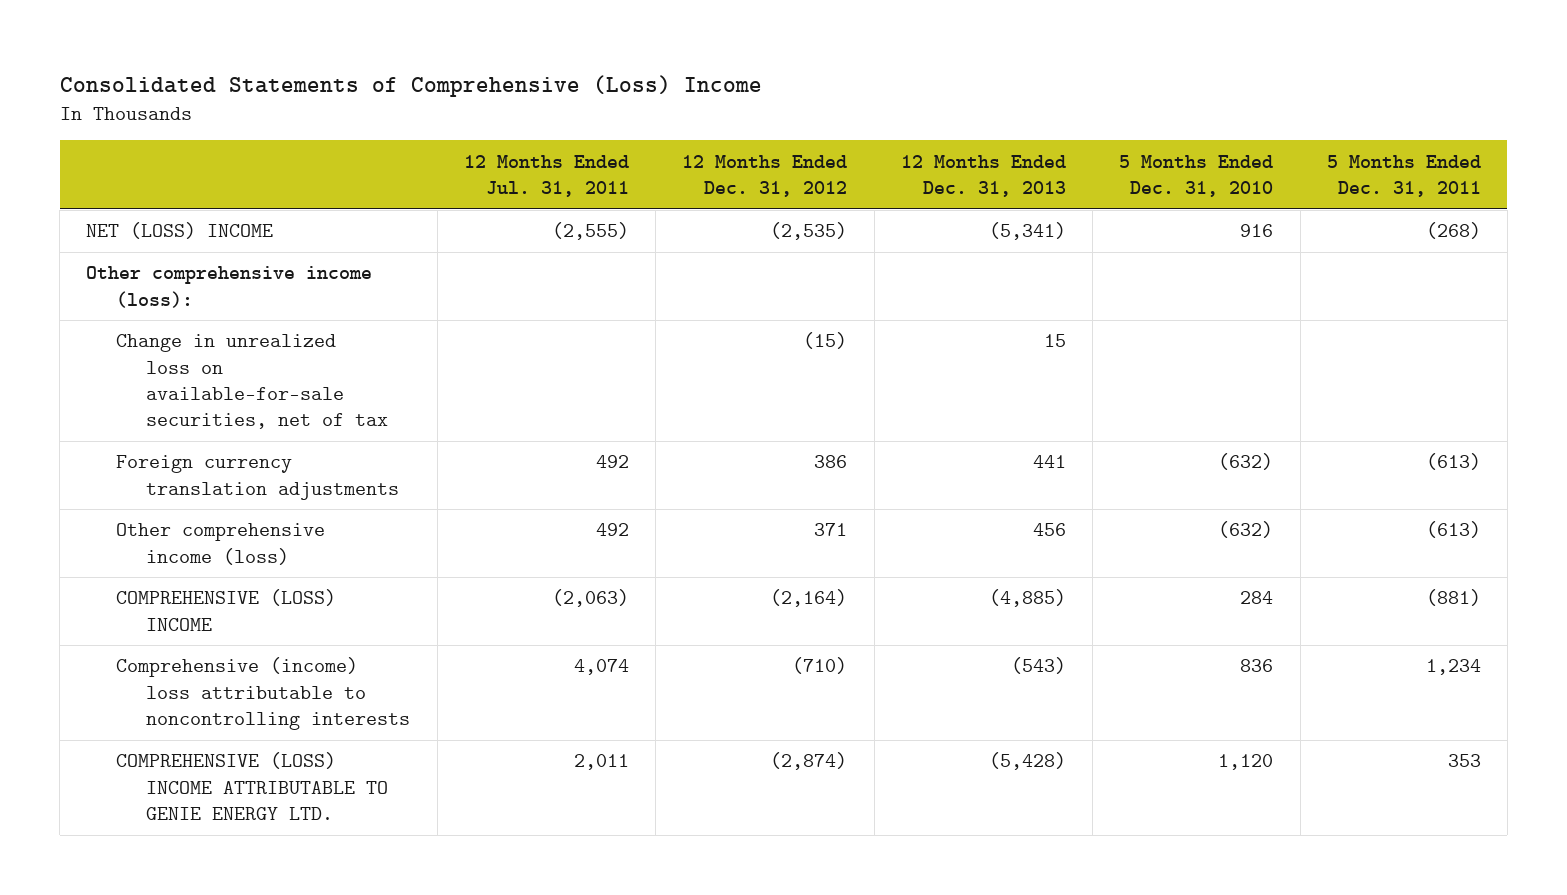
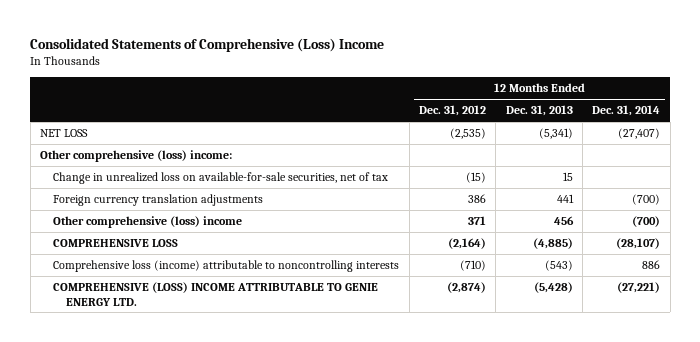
[463,154,629,198] 12 Months Ended Jul. 31, 2011 -> none
[1119,154,1274,198] 5 Months Ended Dec. 31, 2010 -> none
[1326,154,1481,198] 5 Months Ended Dec. 31, 2011 -> none
none -> [592,105,661,117] Dec. 31, 2014
[86,222,274,240] NET (LOSS) INCOME -> [40,129,89,138] NET LOSS
[86,266,373,308] Other comprehensive income (loss): -> [40,150,233,163] Other comprehensive (loss) income:
[116,523,326,565] Other comprehensive income (loss) -> [53,216,243,229] Other comprehensive (loss) income
[116,589,337,631] COMPREHENSIVE (LOSS) INCOME -> [53,239,179,248] COMPREHENSIVE LOSS
[116,657,411,731] Comprehensive (income) loss attributable to noncontrolling interests -> [53,260,400,273] Comprehensive loss (income) attributable to noncontrolling interests

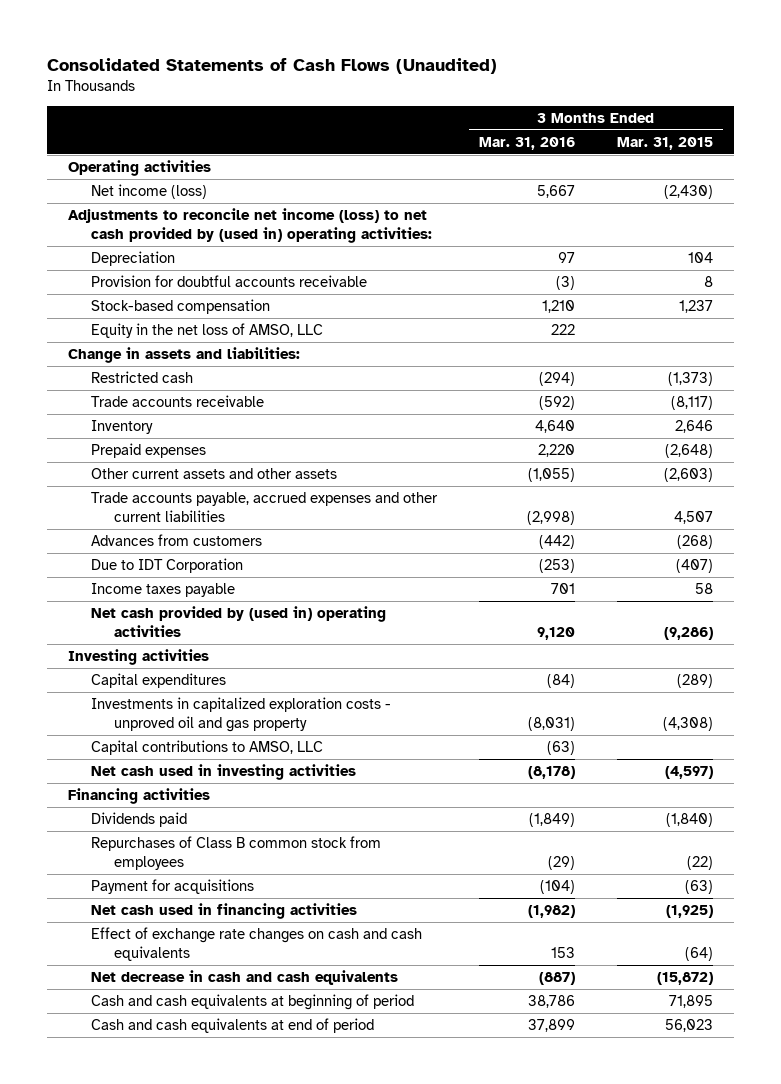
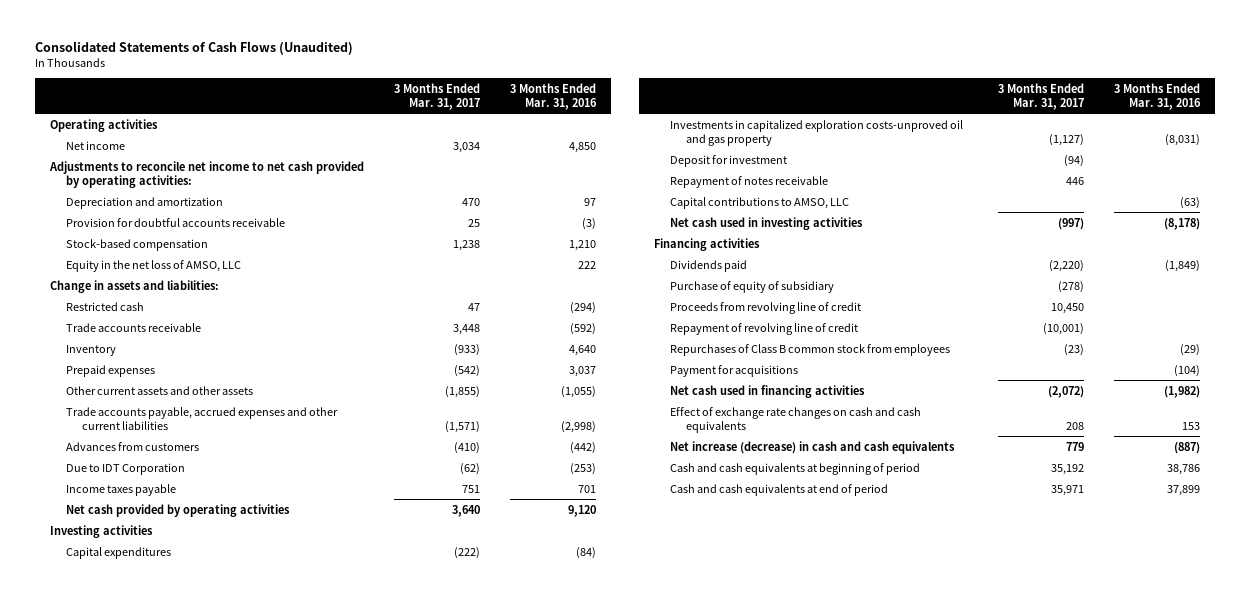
[616,136,713,150] Mar. 31, 2015 -> none
none -> [394,82,481,110] 3 Months Ended Mar. 31, 2017
[91,251,176,267] Depreciation -> none
[91,184,208,200] Net income (loss) -> [66,140,126,150] Net income
[537,185,576,199] 5,667 -> [569,141,597,153] 4,850
[68,208,433,244] Adjustments to reconcile net income (loss) to net cash provided by (used in) operating activities: -> [48,160,364,188] Adjustments to reconcile net income to net cash provided by operating activities:
none -> [66,196,224,209] Depreciation and amortization
[538,444,576,458] 2,220 -> [569,365,597,377] 3,037
[91,606,387,638] Net cash provided by (used in) operating activities -> [66,503,291,517] Net cash provided by operating activities
[91,697,392,733] Investments in capitalized exploration costs - unproved oil and gas property -> [669,119,963,146] Investments in capitalized exploration costs-unproved oil and gas property
none -> [669,154,787,167] Deposit for investment
none -> [669,175,828,188] Repayment of notes receivable
none -> [669,280,834,293] Purchase of equity of subsidiary
none -> [669,301,861,314] Proceeds from revolving line of credit
none -> [669,322,858,335] Repayment of revolving line of credit
[91,970,399,986] Net decrease in cash and cash equivalents -> [669,440,955,454] Net increase (decrease) in cash and cash equivalents

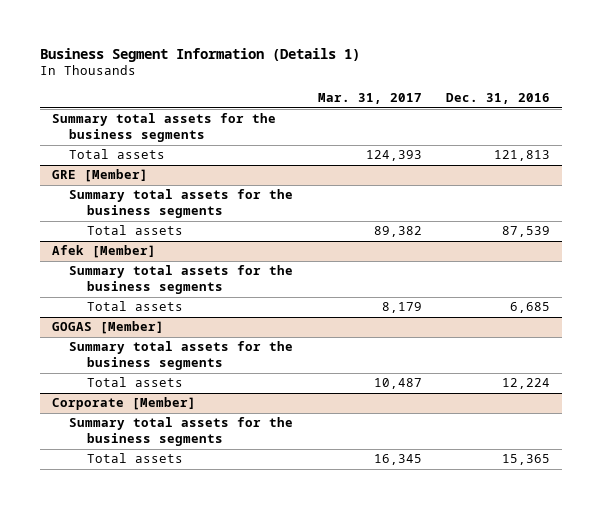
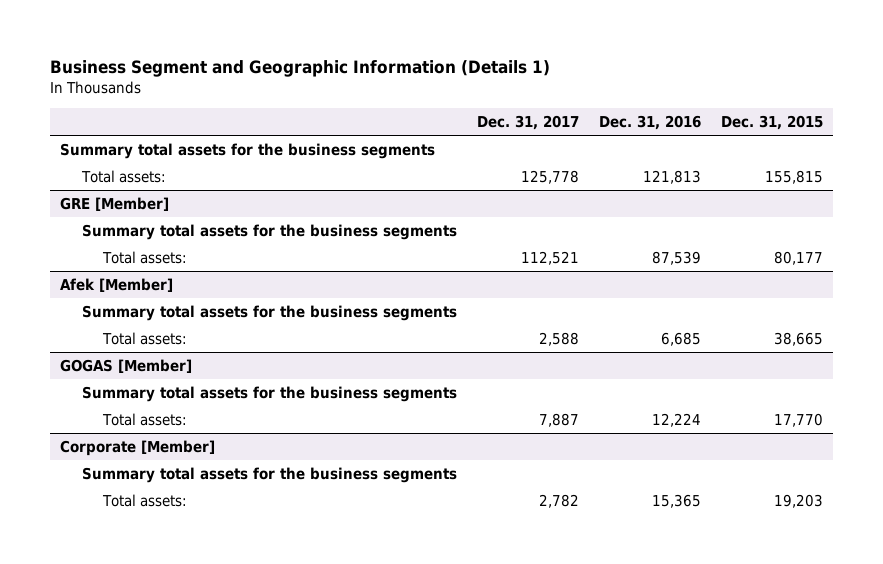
[39,47,360,62] Business Segment Information (Details 1) -> [49,59,550,77] Business Segment and Geographic Information (Details 1)
[317,93,422,105] Mar. 31, 2017 -> none
none -> [476,114,579,130] Dec. 31, 2017
none -> [720,114,823,130] Dec. 31, 2015
[69,149,166,160] Total assets -> [80,170,166,184] Total assets:
[86,225,183,236] Total assets -> [102,251,188,265] Total assets:
[86,301,183,312] Total assets -> [102,332,188,346] Total assets:
[86,377,183,388] Total assets -> [102,413,188,427] Total assets:
[86,453,183,464] Total assets -> [102,494,188,508] Total assets:

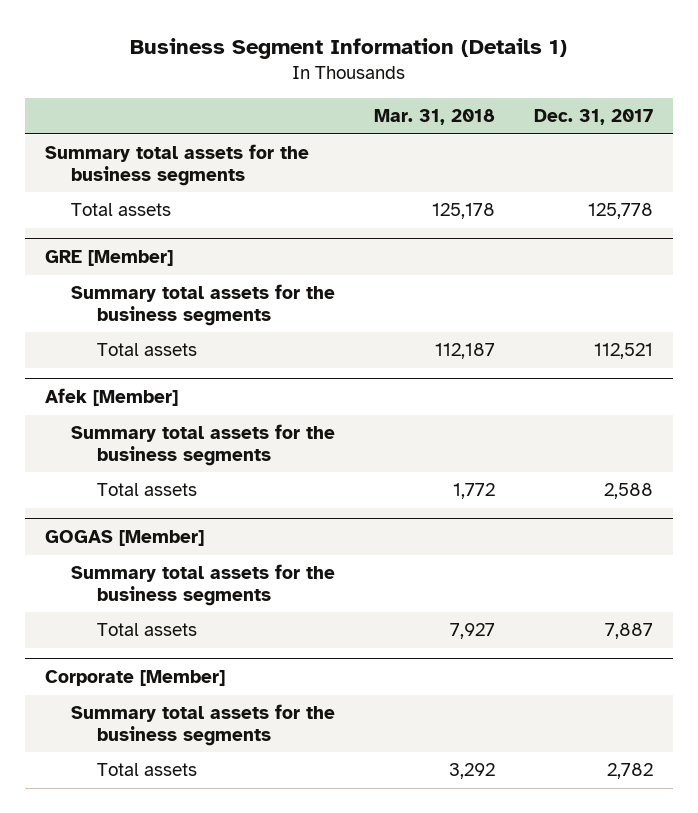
[49,59,550,77] Business Segment and Geographic Information (Details 1) -> [130,38,568,60] Business Segment Information (Details 1)
[598,114,701,130] Dec. 31, 2016 -> none
[720,114,823,130] Dec. 31, 2015 -> none
none -> [374,108,496,125] Mar. 31, 2018
[80,170,166,184] Total assets: -> [71,203,172,217] Total assets
[102,251,188,265] Total assets: -> [97,343,198,357] Total assets
[102,332,188,346] Total assets: -> [97,483,198,497] Total assets
[102,413,188,427] Total assets: -> [97,623,198,637] Total assets
[102,494,188,508] Total assets: -> [97,763,198,777] Total assets

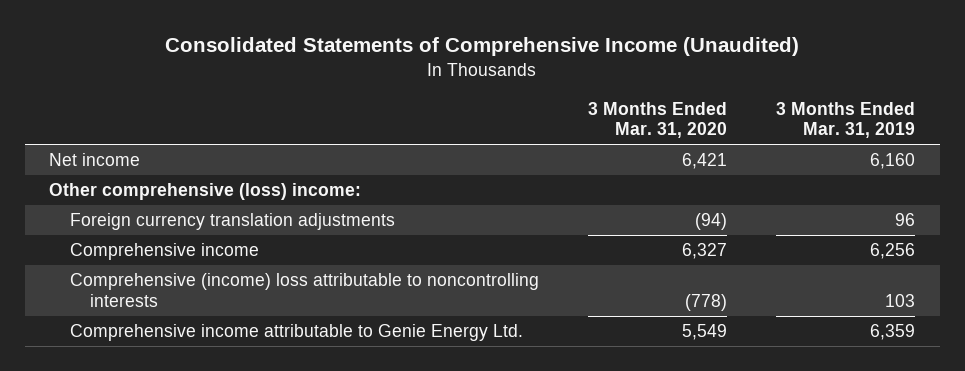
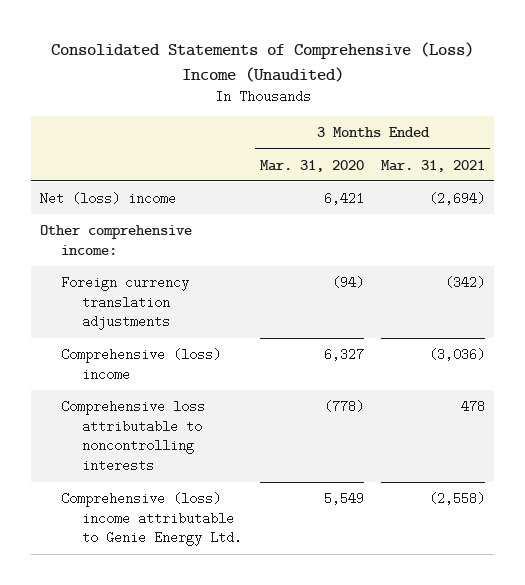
[165,37,800,57] Consolidated Statements of Comprehensive Income (Unaudited) -> [50,42,474,82] Consolidated Statements of Comprehensive (Loss) Income (Unaudited)
[776,101,916,139] 3 Months Ended Mar. 31, 2019 -> none
none -> [381,159,486,172] Mar. 31, 2021
[49,153,141,167] Net income -> [39,191,176,205] Net (loss) income
[49,183,362,201] Other comprehensive (loss) income: -> [39,224,192,255] Other comprehensive income:
[69,243,259,261] Comprehensive income -> [61,347,222,381] Comprehensive (loss) income
[69,273,539,307] Comprehensive (income) loss attributable to noncontrolling interests -> [61,399,206,473] Comprehensive loss attributable to noncontrolling interests
[69,324,523,342] Comprehensive income attributable to Genie Energy Ltd. -> [61,491,243,547] Comprehensive (loss) income attributable to Genie Energy Ltd.

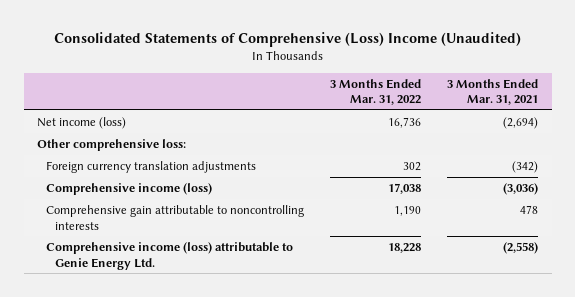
[259,159,364,172] Mar. 31, 2020 -> none
none -> [330,78,422,106] 3 Months Ended Mar. 31, 2022
[39,191,176,205] Net (loss) income -> [36,116,126,129] Net income (loss)
[39,224,192,255] Other comprehensive income: -> [36,138,186,151] Other comprehensive loss:
[61,347,222,381] Comprehensive (loss) income -> [45,182,212,195] Comprehensive income (loss)
[61,399,206,473] Comprehensive loss attributable to noncontrolling interests -> [45,204,304,230] Comprehensive gain attributable to noncontrolling interests
[61,491,243,547] Comprehensive (loss) income attributable to Genie Energy Ltd. -> [45,241,293,270] Comprehensive income (loss) attributable to Genie Energy Ltd.

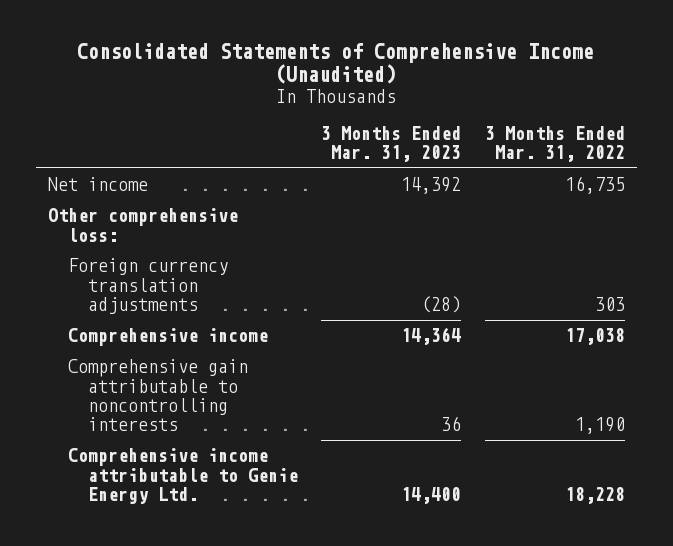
[53,32,521,48] Consolidated Statements of Comprehensive (Loss) Income (Unaudited) -> [77,43,595,85] Consolidated Statements of Comprehensive Income (Unaudited)
[447,78,539,106] 3 Months Ended Mar. 31, 2021 -> none
none -> [321,125,462,163] 3 Months Ended Mar. 31, 2023
[36,116,126,129] Net income (loss) -> [47,177,148,192] Net income
[388,116,422,128] 16,736 -> [564,176,625,195] 16,735
[403,161,422,171] 302 -> [594,296,625,311] 303
[45,182,212,195] Comprehensive income (loss) -> [67,328,268,347] Comprehensive income
[45,241,293,270] Comprehensive income (loss) attributable to Genie Energy Ltd. -> [67,448,298,504] Comprehensive income attributable to Genie Energy Ltd.

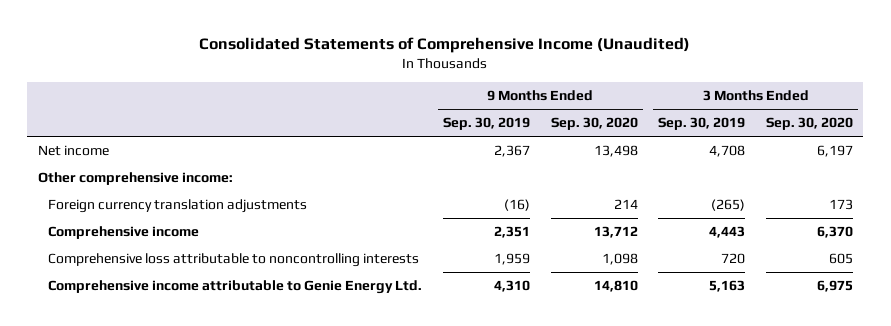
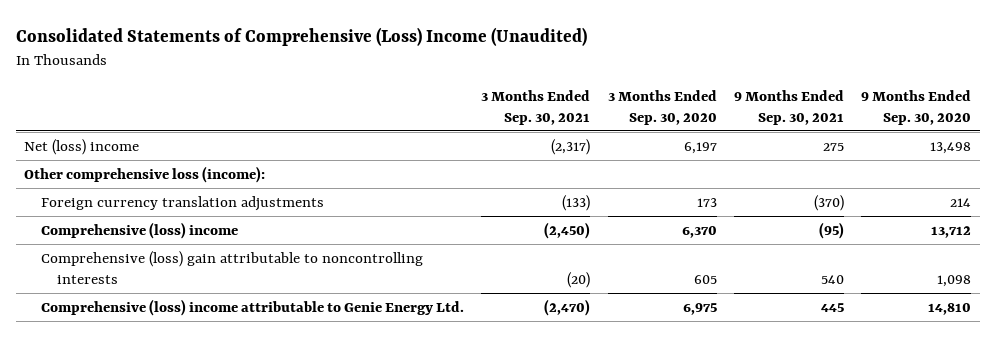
[199,37,691,54] Consolidated Statements of Comprehensive Income (Unaudited) -> [15,27,587,47] Consolidated Statements of Comprehensive (Loss) Income (Unaudited)
[442,117,530,131] Sep. 30, 2019 -> none
[658,117,746,131] Sep. 30, 2019 -> none
none -> [481,89,591,125] 3 Months Ended Sep. 30, 2021
none -> [733,89,844,125] 9 Months Ended Sep. 30, 2021
[37,145,109,157] Net income -> [24,138,140,155] Net (loss) income
[37,172,233,186] Other comprehensive income: -> [24,165,266,183] Other comprehensive loss (income):
[48,226,200,240] Comprehensive income -> [40,221,238,239] Comprehensive (loss) income
[48,253,420,268] Comprehensive loss attributable to noncontrolling interests -> [40,250,423,284] Comprehensive (loss) gain attributable to noncontrolling interests
[48,280,423,295] Comprehensive income attributable to Genie Energy Ltd. -> [40,298,464,316] Comprehensive (loss) income attributable to Genie Energy Ltd.

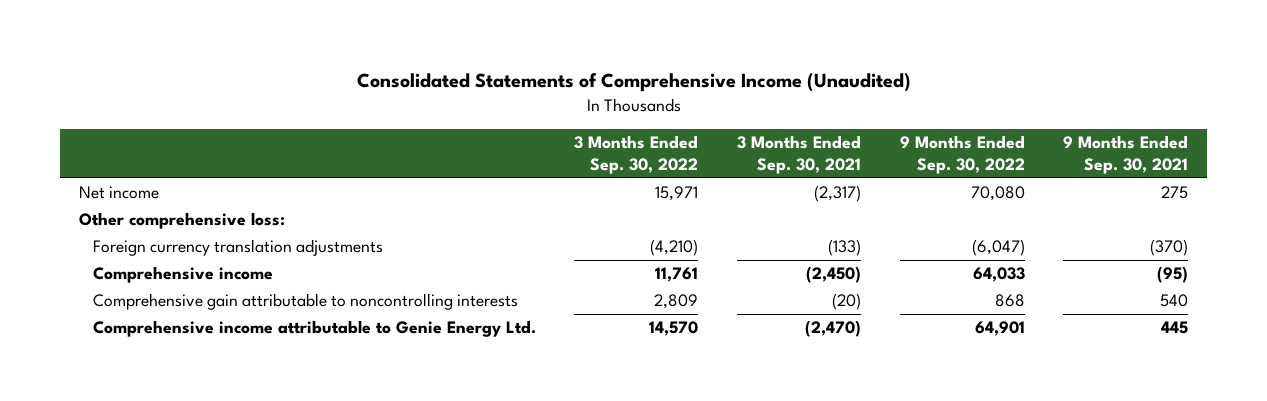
[15,27,587,47] Consolidated Statements of Comprehensive (Loss) Income (Unaudited) -> [356,73,911,93] Consolidated Statements of Comprehensive Income (Unaudited)
[607,89,717,125] 3 Months Ended Sep. 30, 2020 -> none
[861,89,972,125] 9 Months Ended Sep. 30, 2020 -> none
none -> [574,135,699,175] 3 Months Ended Sep. 30, 2022
none -> [899,135,1025,175] 9 Months Ended Sep. 30, 2022
[24,138,140,155] Net (loss) income -> [79,186,160,200] Net income
[24,165,266,183] Other comprehensive loss (income): -> [79,212,286,230] Other comprehensive loss:
[40,221,238,239] Comprehensive (loss) income -> [92,266,273,284] Comprehensive income
[40,250,423,284] Comprehensive (loss) gain attributable to noncontrolling interests -> [92,293,518,311] Comprehensive gain attributable to noncontrolling interests
[40,298,464,316] Comprehensive (loss) income attributable to Genie Energy Ltd. -> [92,320,536,338] Comprehensive income attributable to Genie Energy Ltd.

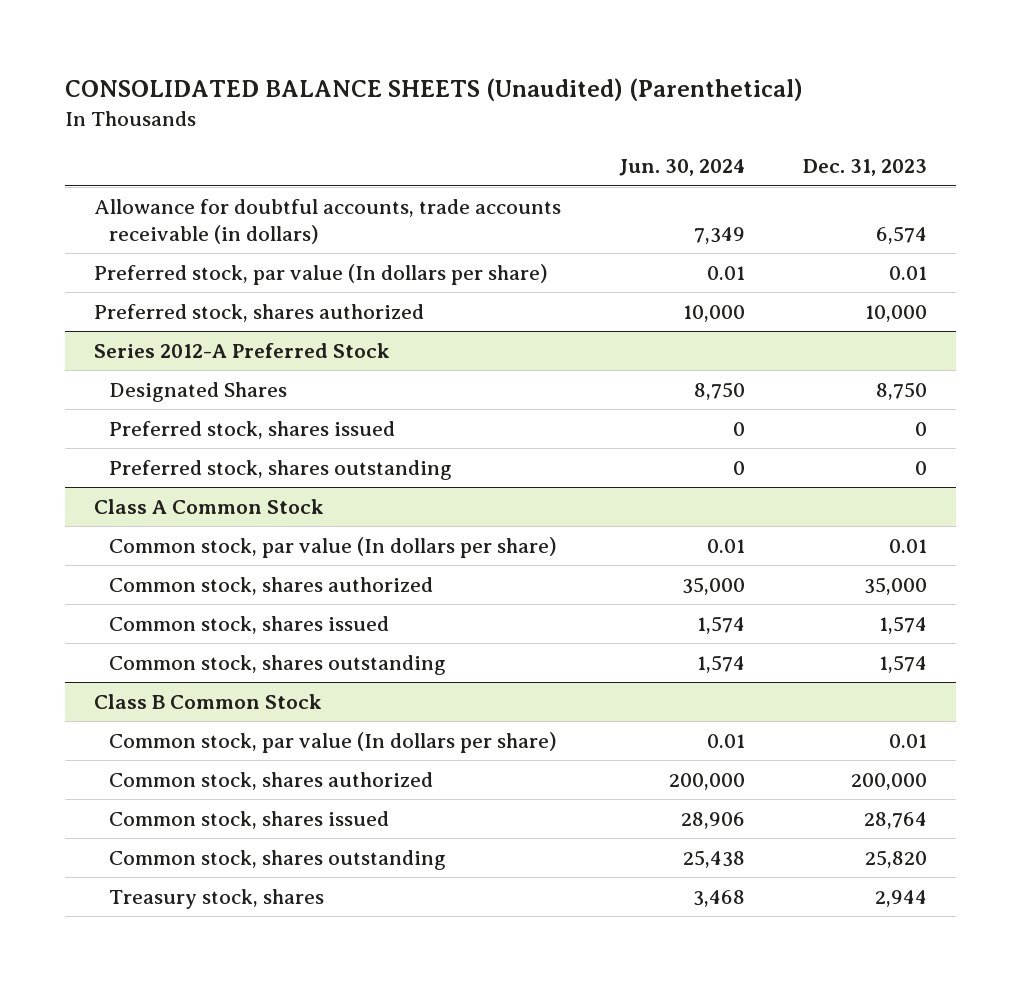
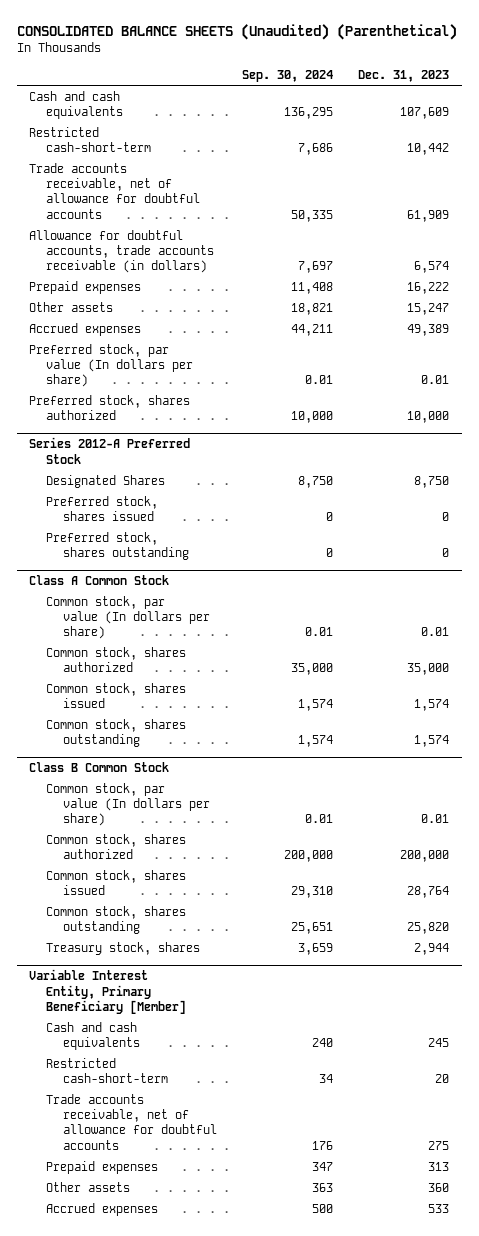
[618,159,745,177] Jun. 30, 2024 -> none
none -> [242,69,334,82] Sep. 30, 2024
none -> [29,90,124,119] Cash and cash equivalents
none -> [29,126,152,152] Restricted cash-short-term
none -> [29,162,201,219] Trade accounts receivable, net of allowance for doubtful accounts
none -> [29,280,142,294] Prepaid expenses
none -> [29,301,114,312] Other assets
none -> [29,322,142,336] Accrued expenses
none -> [29,969,187,1014] Variable Interest Entity, Primary Beneficiary [Member]
none -> [46,1021,141,1050] Cash and cash equivalents
none -> [46,1057,169,1083] Restricted cash-short-term
none -> [46,1093,218,1150] Trade accounts receivable, net of allowance for doubtful accounts
none -> [46,1160,159,1174] Prepaid expenses
none -> [46,1181,131,1192] Other assets
none -> [46,1202,159,1216] Accrued expenses

